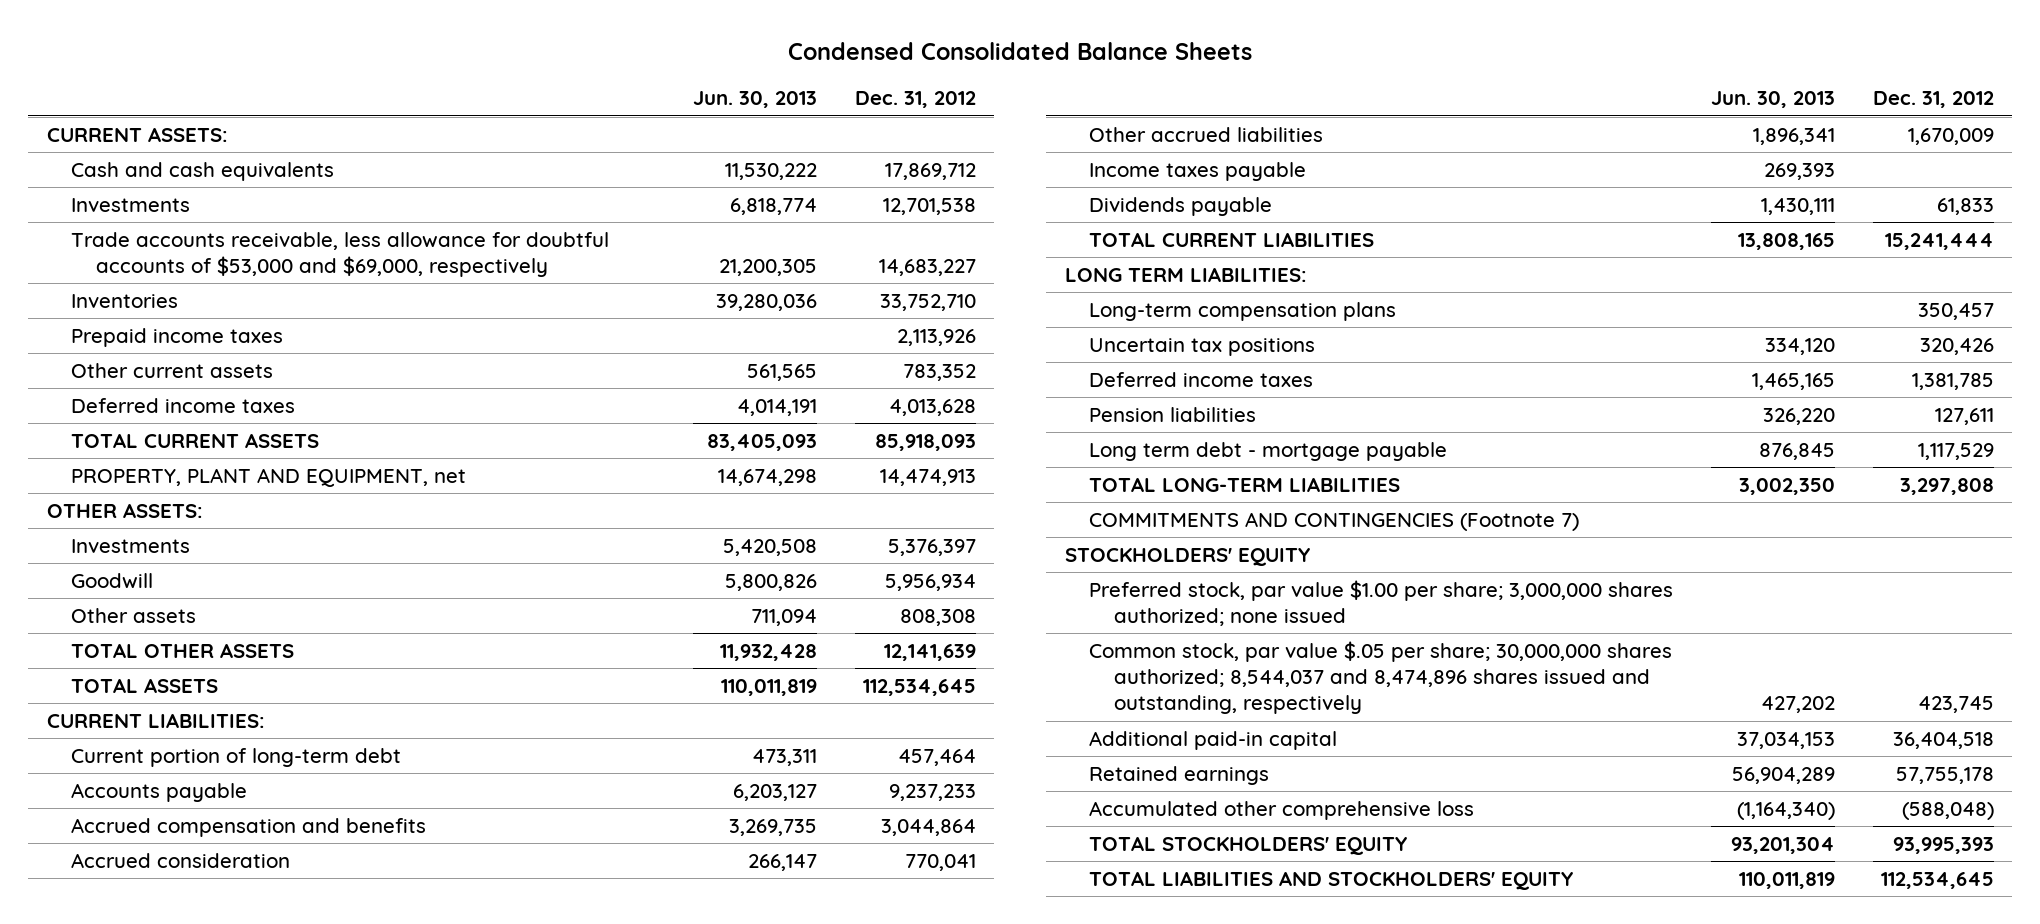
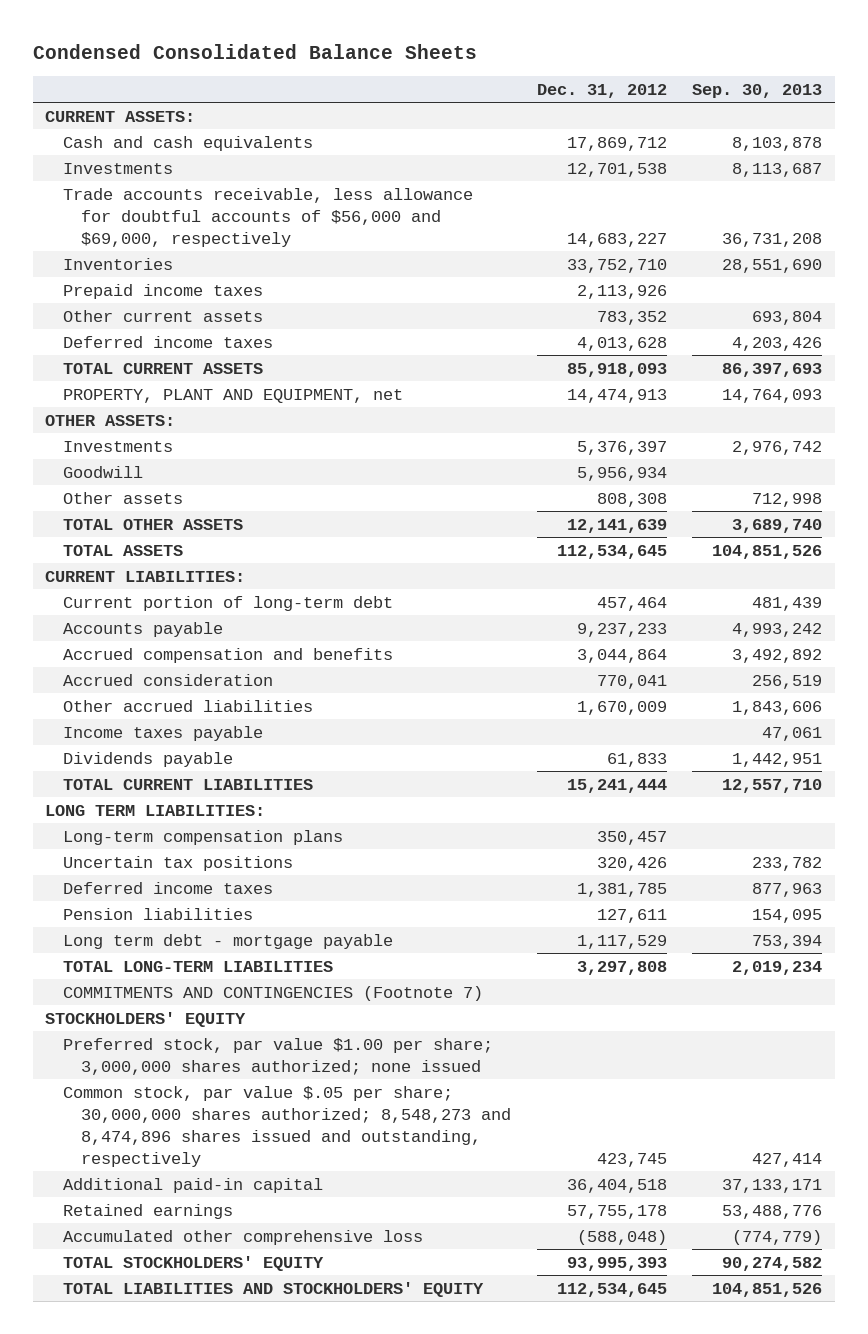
[692,91,817,109] Jun. 30, 2013 -> none
none -> [692,83,823,98] Sep. 30, 2013
[71,231,610,278] Trade accounts receivable, less allowance for doubtful accounts of $53,000 and $69,000, respectively -> [63,187,474,247] Trade accounts receivable, less allowance for doubtful accounts of $56,000 and $69,000, respectively
[1089,640,1673,715] Common stock, par value $.05 per share; 30,000,000 shares authorized; 8,544,037 and 8,474,896 shares issued and outstanding, respectively -> [63,1085,512,1167] Common stock, par value $.05 per share; 30,000,000 shares authorized; 8,548,273 and 8,474,896 shares issued and outstanding, respectively

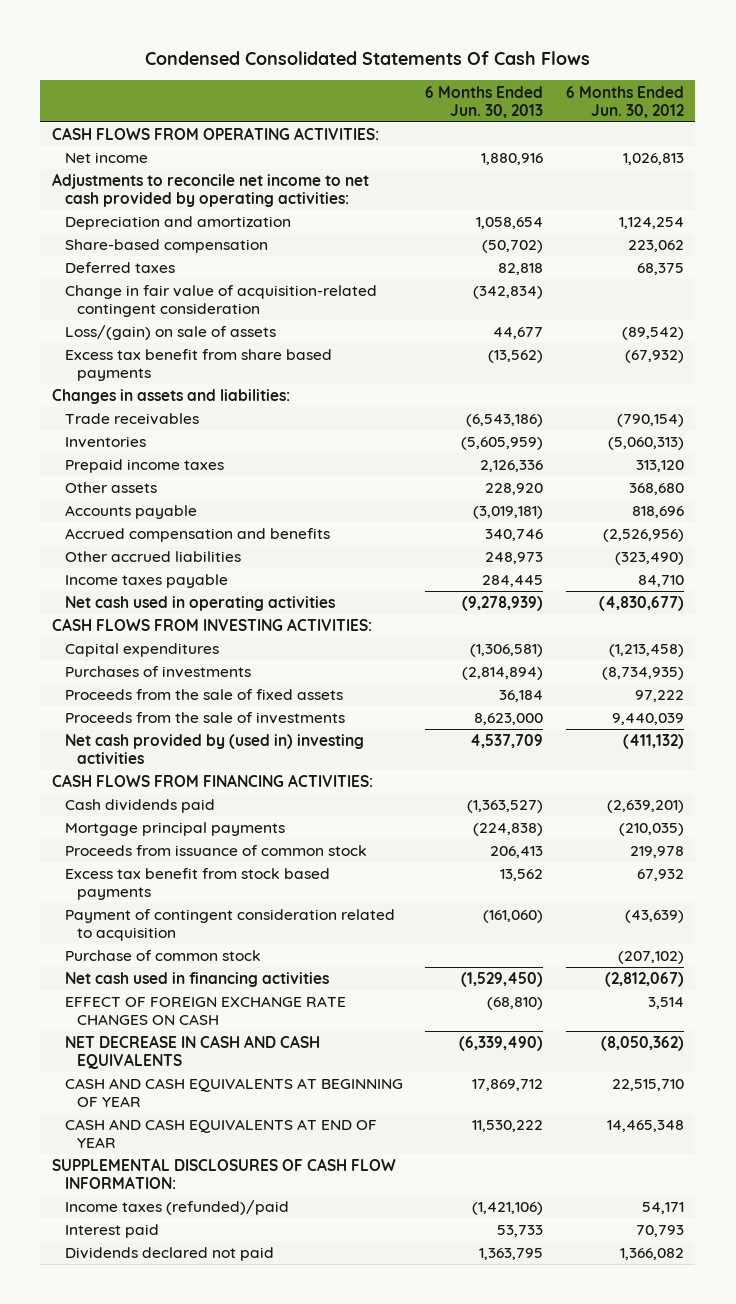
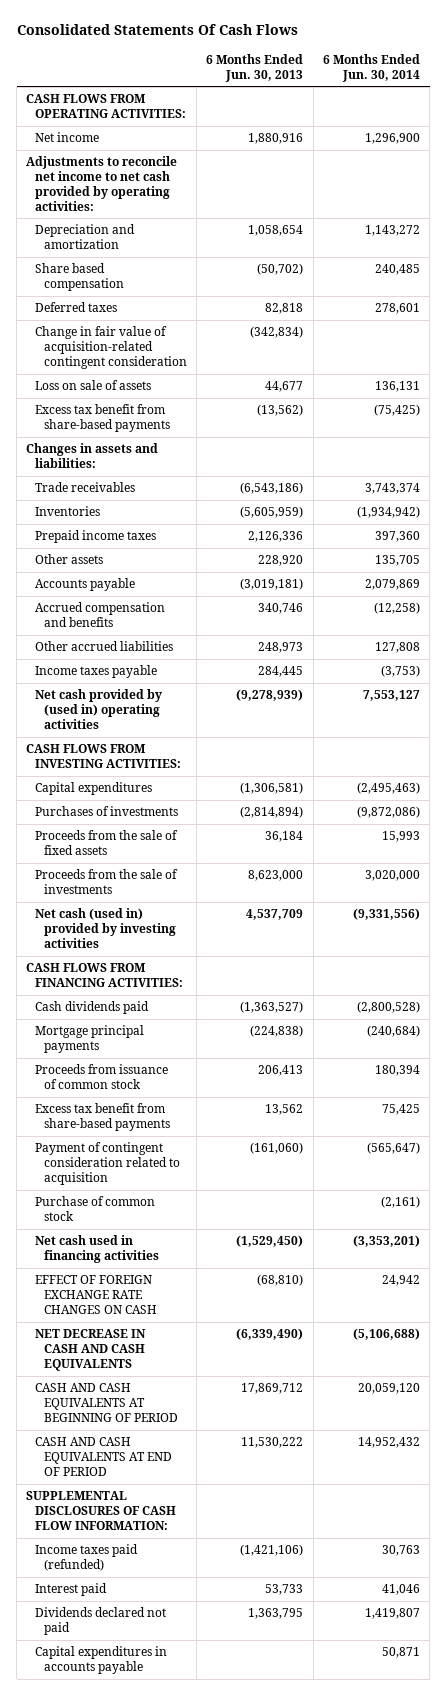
[144,50,590,65] Condensed Consolidated Statements Of Cash Flows -> [16,24,298,36] Consolidated Statements Of Cash Flows
[566,85,685,118] 6 Months Ended Jun. 30, 2012 -> none
none -> [322,53,420,82] 6 Months Ended Jun. 30, 2014
[64,239,268,254] Share-based compensation -> [34,263,124,292] Share based compensation
[64,325,276,341] Loss/(gain) on sale of assets -> [34,380,151,391] Loss on sale of assets
[64,349,332,382] Excess tax benefit from share based payments -> [34,404,170,433] Excess tax benefit from share-based payments
[64,596,335,612] Net cash used in operating activities -> [34,689,162,729] Net cash provided by (used in) operating activities
[64,734,364,765] Net cash provided by (used in) investing activities -> [34,908,176,948] Net cash (used in) provided by investing activities
[64,868,330,901] Excess tax benefit from stock based payments -> [34,1103,170,1132] Excess tax benefit from share-based payments
[64,1078,403,1108] CASH AND CASH EQUIVALENTS AT BEGINNING OF YEAR -> [34,1383,178,1422] CASH AND CASH EQUIVALENTS AT BEGINNING OF PERIOD
[64,1119,377,1149] CASH AND CASH EQUIVALENTS AT END OF YEAR -> [34,1437,172,1476] CASH AND CASH EQUIVALENTS AT END OF PERIOD
[64,1200,289,1216] Income taxes (refunded)/paid -> [34,1544,138,1572] Income taxes paid (refunded)
none -> [34,1646,167,1675] Capital expenditures in accounts payable

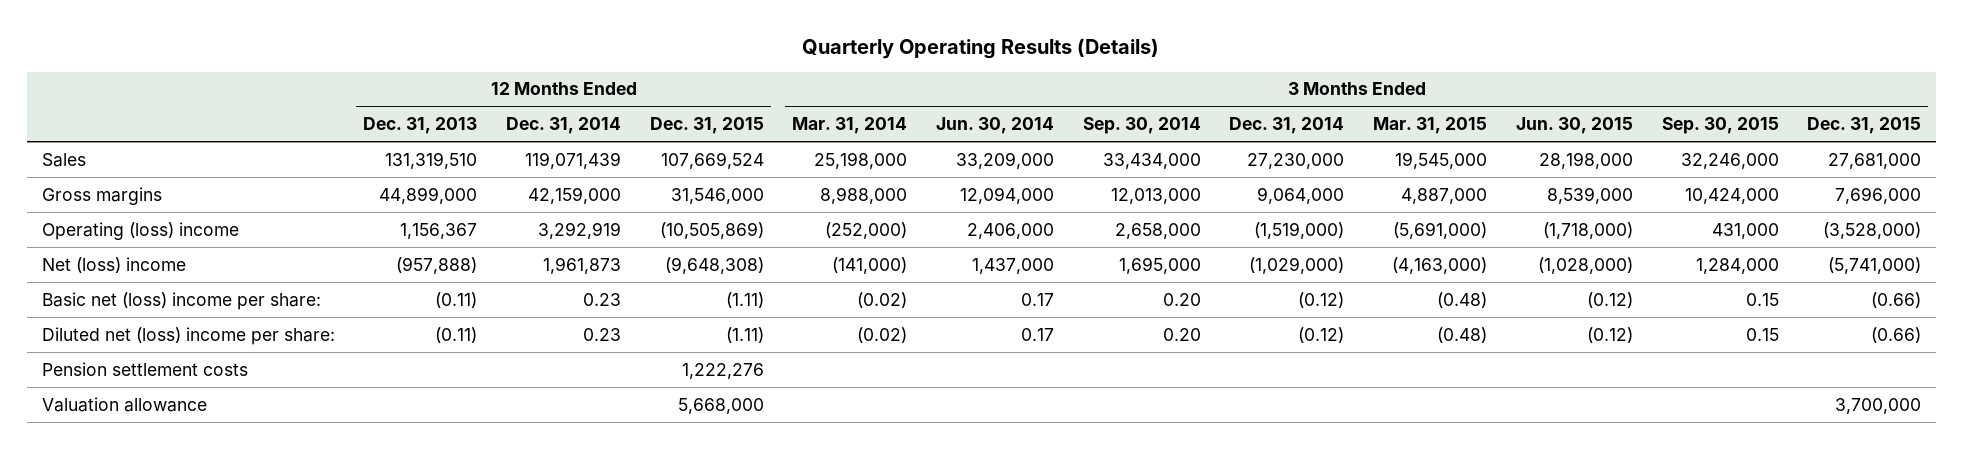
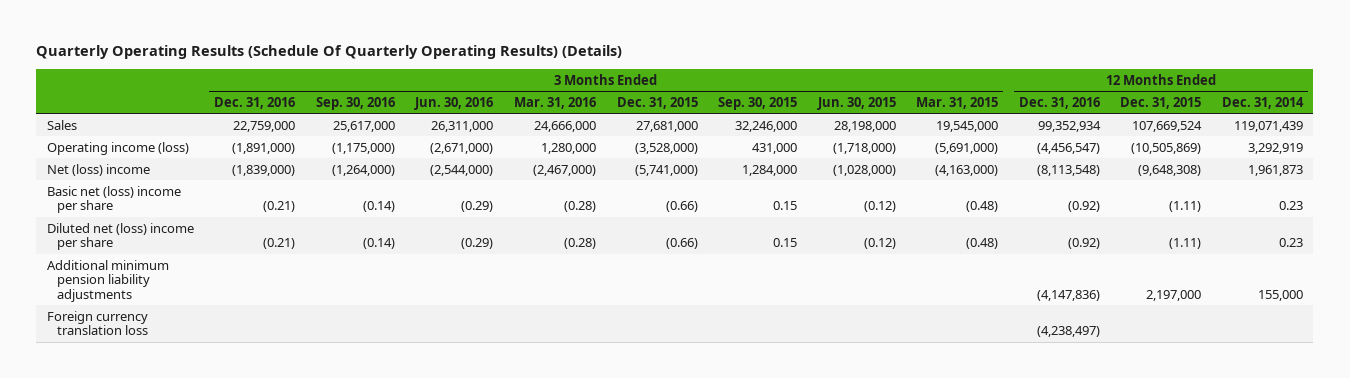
[802,38,1160,60] Quarterly Operating Results (Details) -> [36,45,623,60] Quarterly Operating Results (Schedule Of Quarterly Operating Results) (Details)
[363,117,478,135] Dec. 31, 2013 -> none
[792,117,908,135] Mar. 31, 2014 -> none
[936,117,1055,135] Jun. 30, 2014 -> none
[1082,117,1201,135] Sep. 30, 2014 -> none
[1229,117,1345,135] Dec. 31, 2014 -> none
none -> [214,96,296,109] Dec. 31, 2016
none -> [315,96,395,110] Sep. 30, 2016
none -> [414,96,494,110] Jun. 30, 2016
none -> [513,96,596,109] Mar. 31, 2016
none -> [1018,96,1100,109] Dec. 31, 2016
[41,186,162,205] Gross margins -> none
[41,221,239,240] Operating (loss) income -> [46,141,189,155] Operating income (loss)
[41,361,248,376] Pension settlement costs -> none
[41,396,207,412] Valuation allowance -> none
[41,291,321,310] Basic net (loss) income per share: -> [46,185,181,214] Basic net (loss) income per share
[41,326,335,345] Diluted net (loss) income per share: -> [46,222,194,251] Diluted net (loss) income per share
none -> [46,259,169,303] Additional minimum pension liability adjustments
none -> [46,310,148,336] Foreign currency translation loss

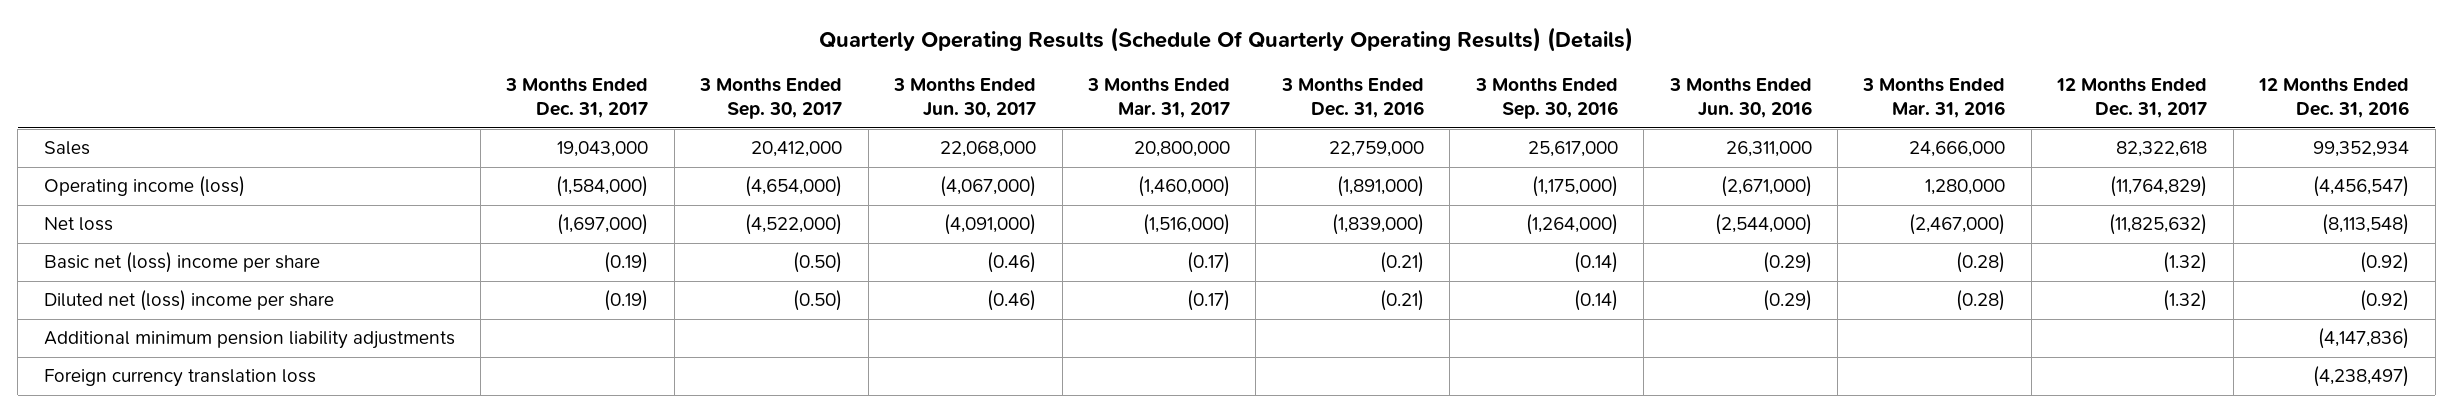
[616,96,698,109] Dec. 31, 2015 -> none
[718,96,798,110] Sep. 30, 2015 -> none
[816,96,896,110] Jun. 30, 2015 -> none
[916,96,999,109] Mar. 31, 2015 -> none
[1120,96,1202,109] Dec. 31, 2015 -> none
[1221,96,1304,109] Dec. 31, 2014 -> none
none -> [505,78,649,119] 3 Months Ended Dec. 31, 2017
none -> [699,78,843,120] 3 Months Ended Sep. 30, 2017
none -> [893,78,1037,119] 3 Months Ended Jun. 30, 2017
none -> [1087,78,1231,119] 3 Months Ended Mar. 31, 2017
none -> [2056,78,2208,119] 12 Months Ended Dec. 31, 2017
[46,163,150,176] Net (loss) income -> [43,217,113,232] Net loss

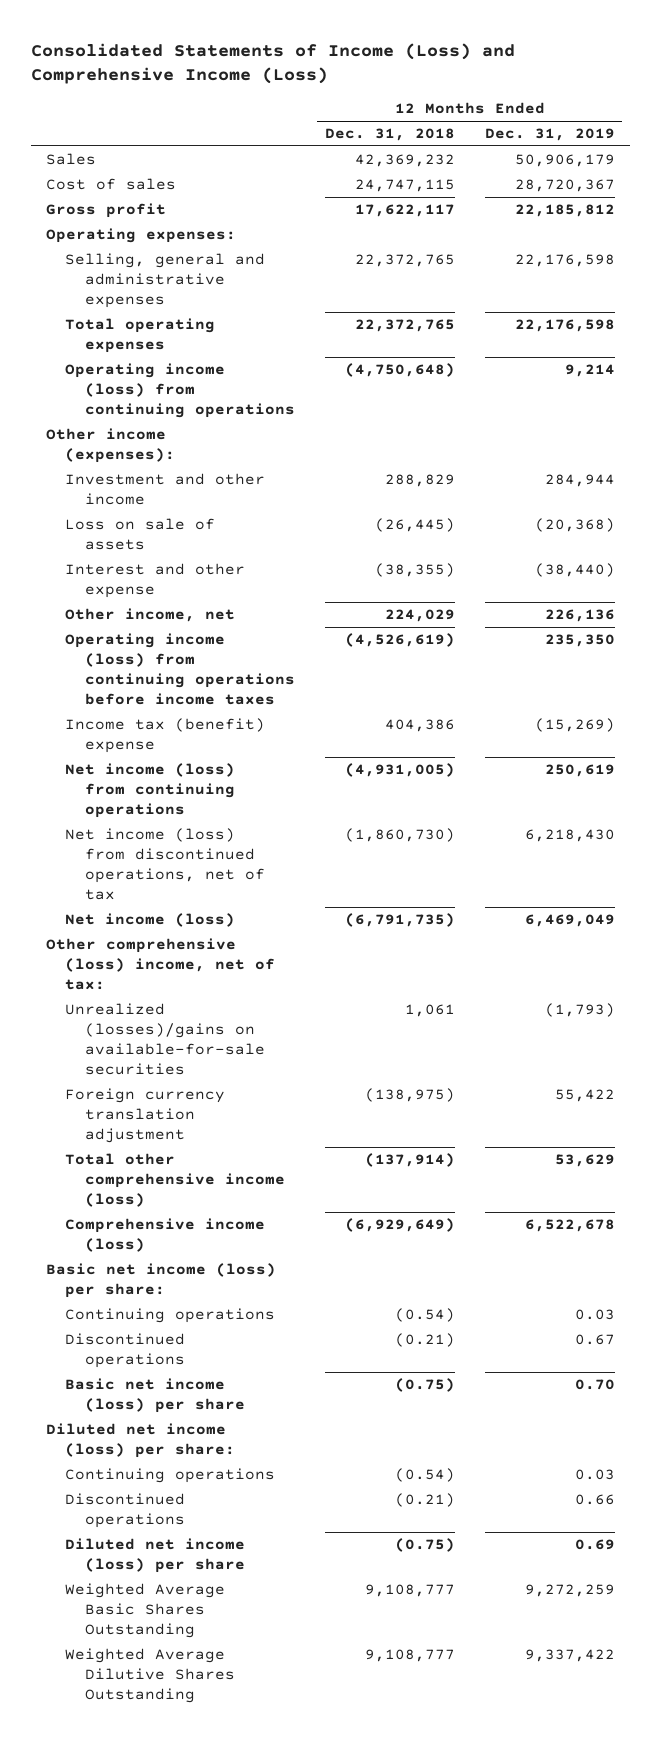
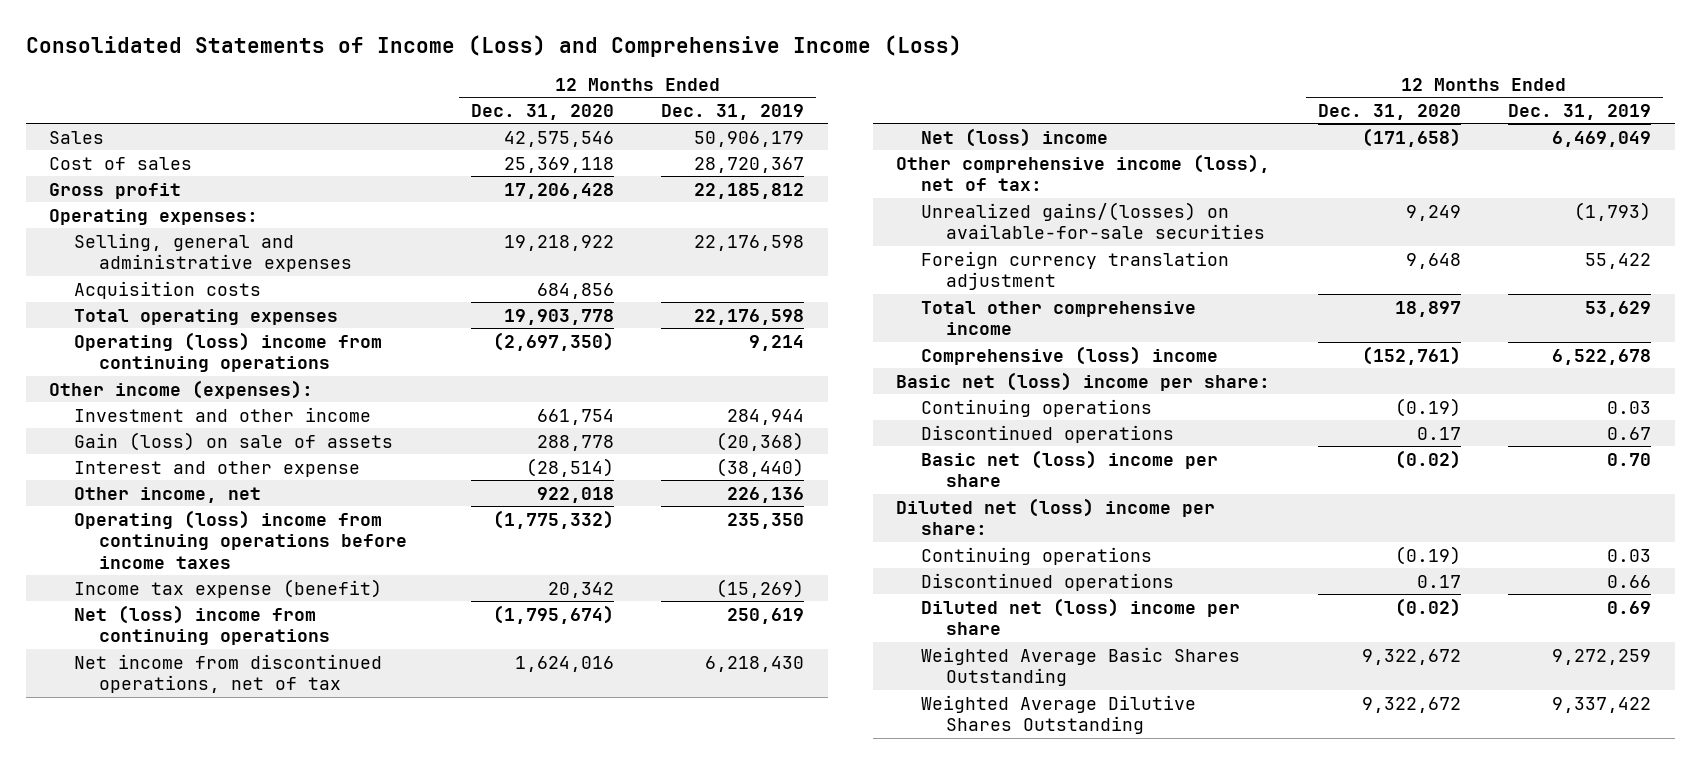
[324,128,455,142] Dec. 31, 2018 -> none
none -> [470,103,614,120] Dec. 31, 2020
none -> [74,280,262,299] Acquisition costs
[65,363,295,419] Operating income (loss) from continuing operations -> [74,331,383,373] Operating (loss) income from continuing operations
[65,518,216,551] Loss on sale of assets -> [74,431,394,451] Gain (loss) on sale of assets
[65,633,295,706] Operating income (loss) from continuing operations before income taxes -> [74,509,407,569] Operating (loss) income from continuing operations before income taxes
[65,718,266,754] Income tax (benefit) expense -> [74,578,383,598] Income tax expense (benefit)
[65,763,236,819] Net income (loss) from continuing operations -> [74,604,330,646] Net (loss) income from continuing operations
[65,828,265,901] Net income (loss) from discontinued operations, net of tax -> [74,653,383,694] Net income from discontinued operations, net of tax
[65,913,236,928] Net income (loss) -> [921,127,1109,147] Net (loss) income
[45,938,276,991] Other comprehensive (loss) income, net of tax: -> [896,153,1271,192] Other comprehensive income (loss), net of tax:
[65,1003,265,1076] Unrealized (losses)/gains on available-for-sale securities -> [921,201,1265,240] Unrealized gains/(losses) on available-for-sale securities
[65,1153,285,1208] Total other comprehensive income (loss) -> [921,300,1197,336] Total other comprehensive income
[65,1218,266,1253] Comprehensive income (loss) -> [921,345,1219,365] Comprehensive (loss) income
[45,1263,276,1299] Basic net income (loss) per share: -> [896,371,1271,391] Basic net (loss) income per share:
[65,1378,245,1414] Basic net income (loss) per share -> [921,449,1219,488] Basic net (loss) income per share
[45,1423,236,1459] Diluted net income (loss) per share: -> [896,497,1216,536] Diluted net (loss) income per share:
[65,1538,246,1574] Diluted net income (loss) per share -> [921,597,1241,636] Diluted net (loss) income per share

